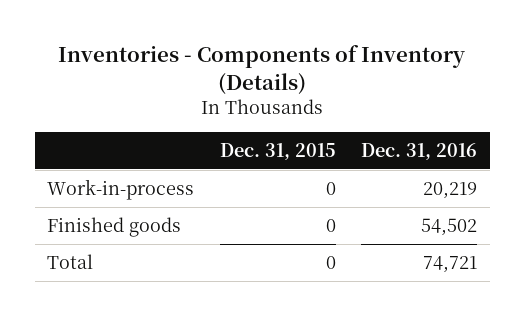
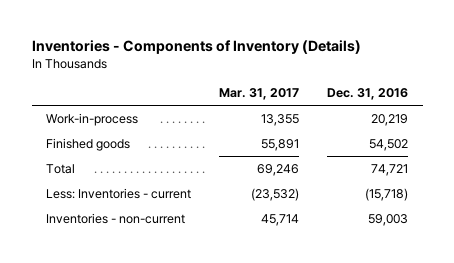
[219,142,336,160] Dec. 31, 2015 -> none
none -> [219,88,300,101] Mar. 31, 2017
none -> [45,187,191,199] Less: Inventories - current
none -> [45,212,185,224] Inventories - non-current

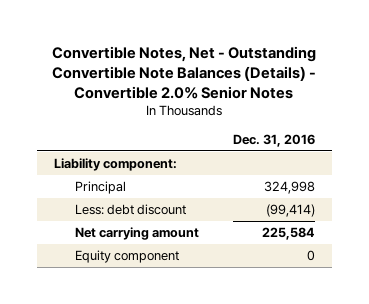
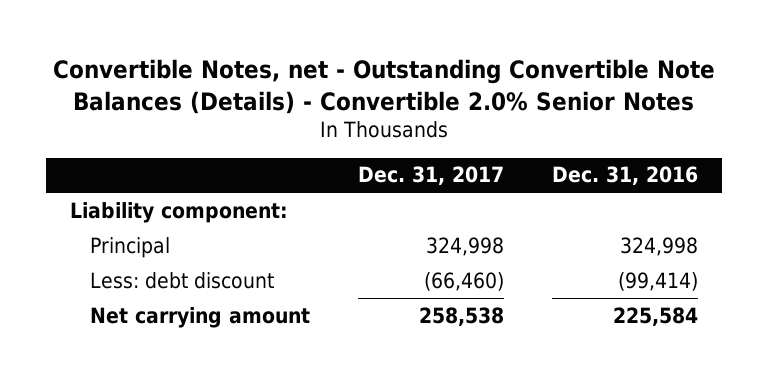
[52,45,317,99] Convertible Notes, Net - Outstanding Convertible Note Balances (Details) - Convertible 2.0% Senior Notes -> [52,58,715,114] Convertible Notes, net - Outstanding Convertible Note Balances (Details) - Convertible 2.0% Senior Notes
none -> [357,166,504,186] Dec. 31, 2017
[74,250,179,264] Equity component -> none

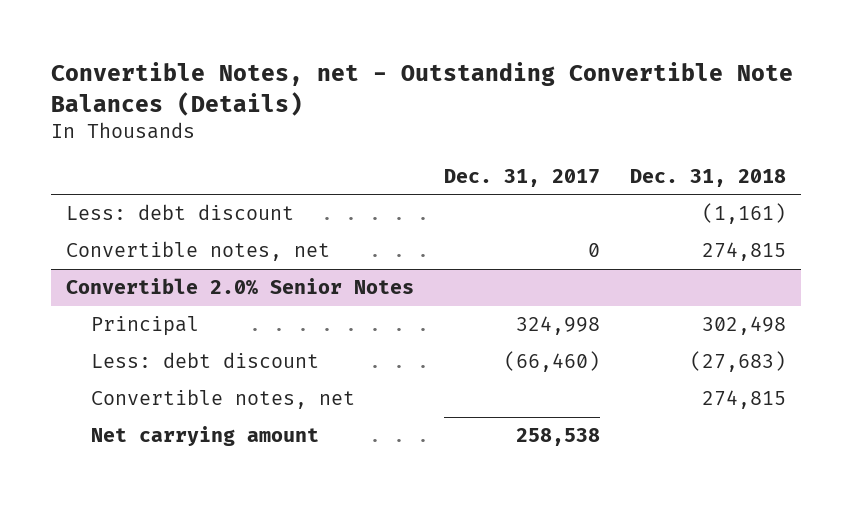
[52,58,715,114] Convertible Notes, net - Outstanding Convertible Note Balances (Details) - Convertible 2.0% Senior Notes -> [51,62,794,116] Convertible Notes, net - Outstanding Convertible Note Balances (Details)
[551,166,698,186] Dec. 31, 2016 -> none
none -> [629,168,786,187] Dec. 31, 2018
[70,201,289,223] Liability component: -> none
none -> [66,204,295,221] Less: debt discount
none -> [66,241,331,262] Convertible notes, net
none -> [66,278,415,296] Convertible 2.0% Senior Notes
none -> [91,389,356,410] Convertible notes, net

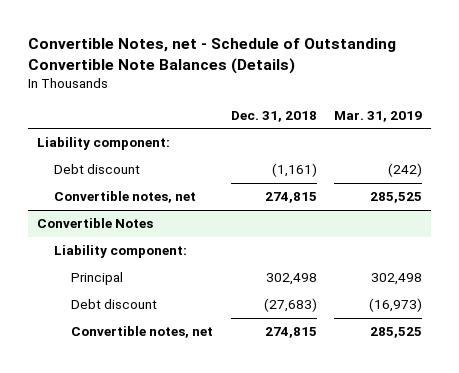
[51,62,794,116] Convertible Notes, net - Outstanding Convertible Note Balances (Details) -> [27,37,396,74] Convertible Notes, net - Schedule of Outstanding Convertible Note Balances (Details)
[443,168,600,187] Dec. 31, 2017 -> none
none -> [334,110,423,122] Mar. 31, 2019
none -> [36,137,170,151] Liability component:
[66,204,295,221] Less: debt discount -> [53,164,140,175] Debt discount
[66,278,415,296] Convertible 2.0% Senior Notes -> [36,218,153,229] Convertible Notes
none -> [53,245,187,259] Liability component:
[91,352,320,369] Less: debt discount -> [70,299,157,310] Debt discount
[91,426,320,447] Net carrying amount -> none

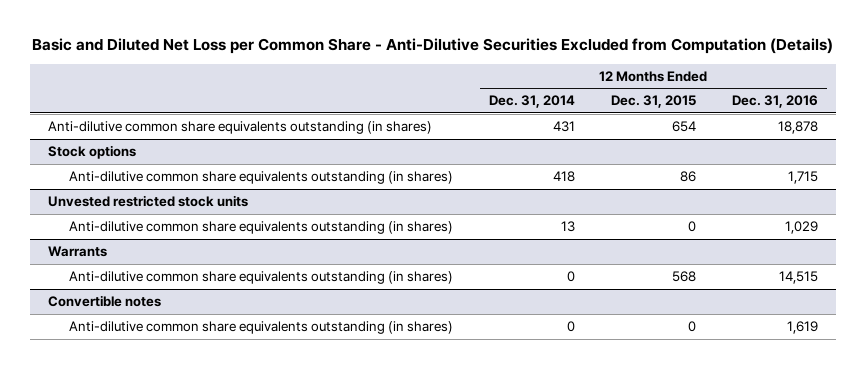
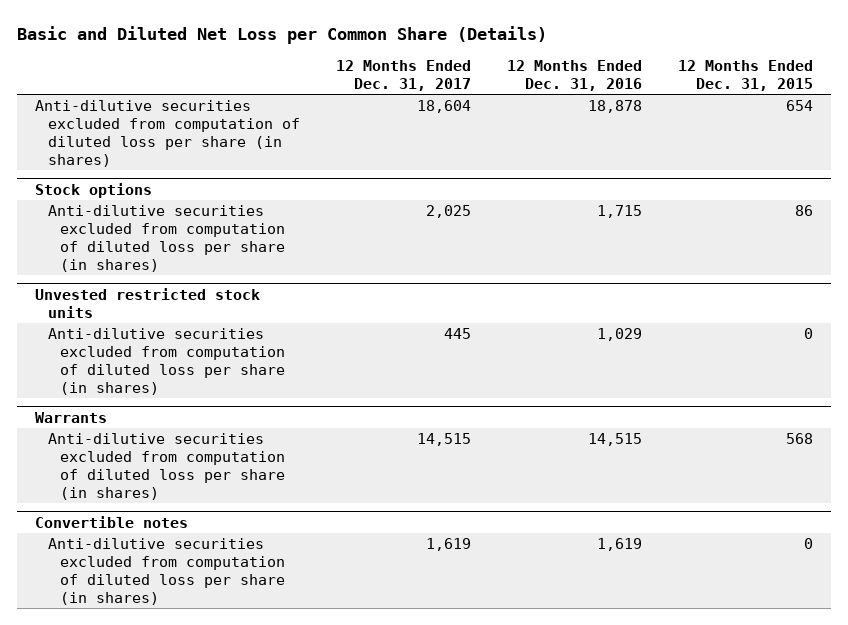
[31,38,833,55] Basic and Diluted Net Loss per Common Share - Anti-Dilutive Securities Excluded from Computation (Details) -> [17,26,548,45] Basic and Diluted Net Loss per Common Share (Details)
[488,95,575,109] Dec. 31, 2014 -> none
none -> [335,60,471,92] 12 Months Ended Dec. 31, 2017
[47,121,432,135] Anti-dilutive common share equivalents outstanding (in shares) -> [35,100,300,167] Anti-dilutive securities excluded from computation of diluted loss per share (in shares)
[68,171,453,185] Anti-dilutive common share equivalents outstanding (in shares) -> [47,205,285,272] Anti-dilutive securities excluded from computation of diluted loss per share (in shares)
[68,221,453,235] Anti-dilutive common share equivalents outstanding (in shares) -> [47,328,285,395] Anti-dilutive securities excluded from computation of diluted loss per share (in shares)
[68,271,453,285] Anti-dilutive common share equivalents outstanding (in shares) -> [47,433,285,500] Anti-dilutive securities excluded from computation of diluted loss per share (in shares)
[68,321,453,335] Anti-dilutive common share equivalents outstanding (in shares) -> [47,538,285,605] Anti-dilutive securities excluded from computation of diluted loss per share (in shares)

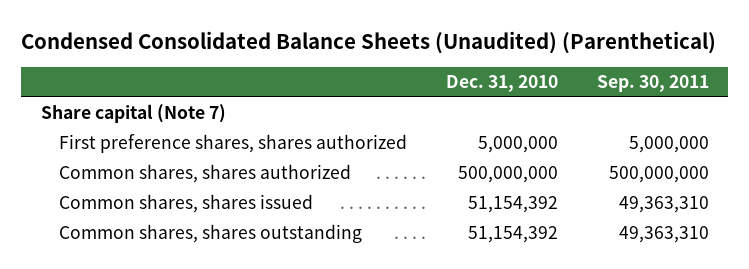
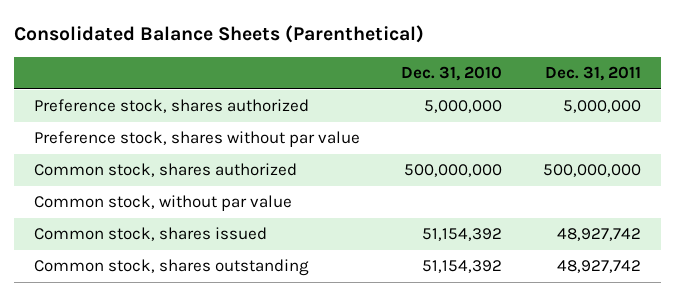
[21,30,717,54] Condensed Consolidated Balance Sheets (Unaudited) (Parenthetical) -> [14,25,425,44] Consolidated Balance Sheets (Parenthetical)
[596,75,709,93] Sep. 30, 2011 -> none
none -> [544,66,641,82] Dec. 31, 2011
[40,104,226,124] Share capital (Note 7) -> none
[58,134,407,154] First preference shares, shares authorized -> [34,99,310,114] Preference stock, shares authorized
none -> [34,131,361,148] Preference stock, shares without par value
[58,164,351,184] Common shares, shares authorized -> [34,163,298,178] Common stock, shares authorized
none -> [34,195,293,212] Common stock, without par value
[58,194,313,214] Common shares, shares issued -> [34,227,268,242] Common stock, shares issued
[58,224,362,244] Common shares, shares outstanding -> [34,259,310,277] Common stock, shares outstanding

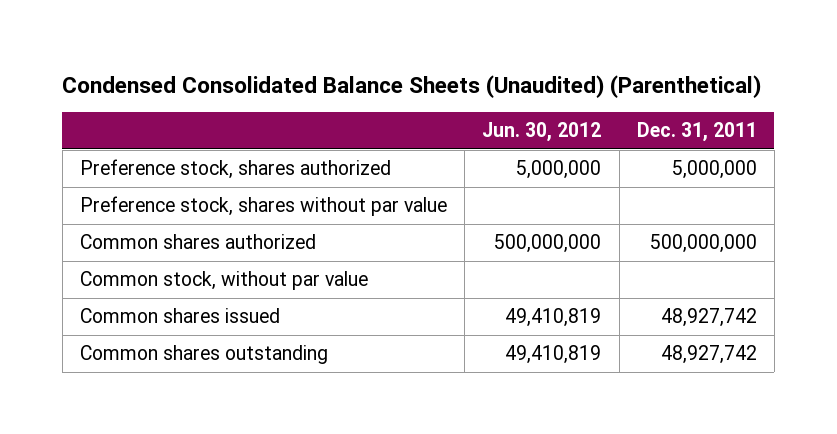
[14,25,425,44] Consolidated Balance Sheets (Parenthetical) -> [62,74,762,98] Condensed Consolidated Balance Sheets (Unaudited) (Parenthetical)
[401,66,503,82] Dec. 31, 2010 -> none
none -> [482,122,602,143] Jun. 30, 2012
[34,163,298,178] Common stock, shares authorized -> [79,234,316,250] Common shares authorized
[34,227,268,242] Common stock, shares issued -> [79,308,280,324] Common shares issued
[34,259,310,277] Common stock, shares outstanding -> [79,345,328,365] Common shares outstanding

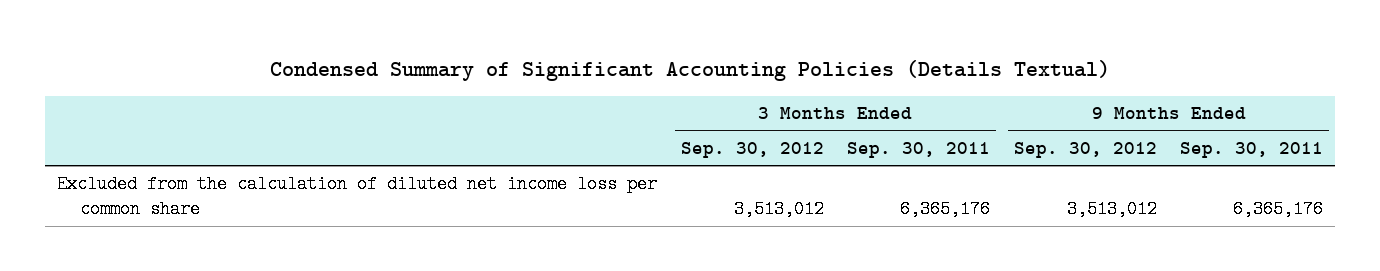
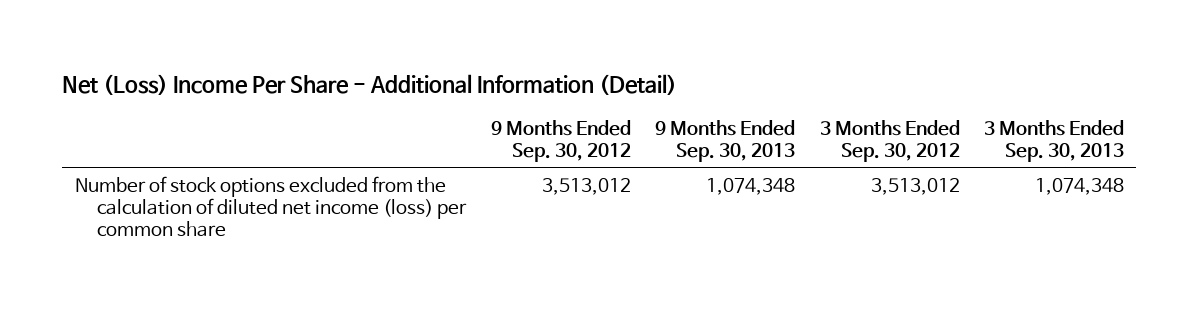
[270,59,1111,81] Condensed Summary of Significant Accounting Policies (Details Textual) -> [62,73,678,95] Net (Loss) Income Per Share - Additional Information (Detail)
[847,141,991,158] Sep. 30, 2011 -> none
[1180,141,1324,158] Sep. 30, 2011 -> none
none -> [655,119,796,162] 9 Months Ended Sep. 30, 2013
none -> [984,119,1125,162] 3 Months Ended Sep. 30, 2013
[56,175,657,219] Excluded from the calculation of diluted net income loss per common share -> [74,175,468,238] Number of stock options excluded from the calculation of diluted net income (loss) per common share

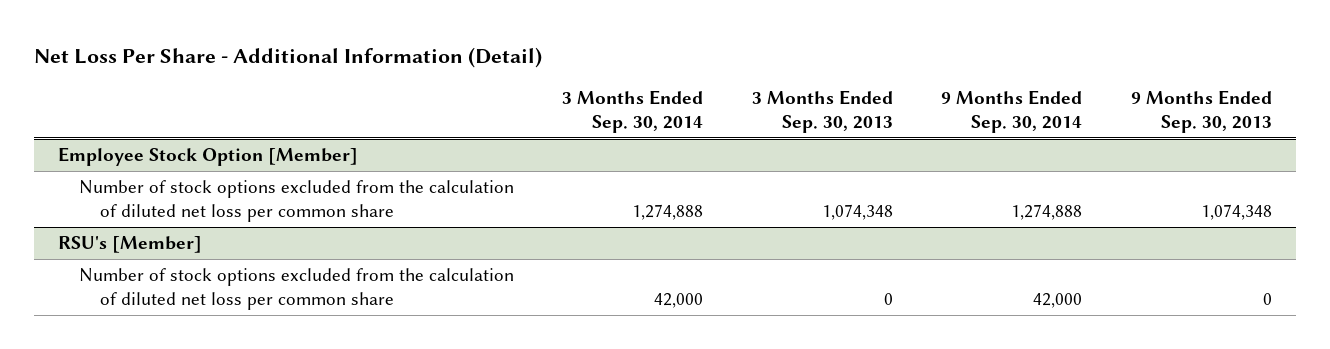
[62,73,678,95] Net (Loss) Income Per Share - Additional Information (Detail) -> [33,46,542,68] Net Loss Per Share - Additional Information (Detail)
[490,119,631,162] 9 Months Ended Sep. 30, 2012 -> none
[819,119,960,162] 3 Months Ended Sep. 30, 2012 -> none
none -> [562,89,704,133] 3 Months Ended Sep. 30, 2014
none -> [941,89,1083,133] 9 Months Ended Sep. 30, 2014
none -> [57,146,358,166] Employee Stock Option [Member]
[74,175,468,238] Number of stock options excluded from the calculation of diluted net income (loss) per common share -> [78,179,514,223] Number of stock options excluded from the calculation of diluted net loss per common share
none -> [57,235,202,253] RSU's [Member]
none -> [78,267,514,311] Number of stock options excluded from the calculation of diluted net loss per common share

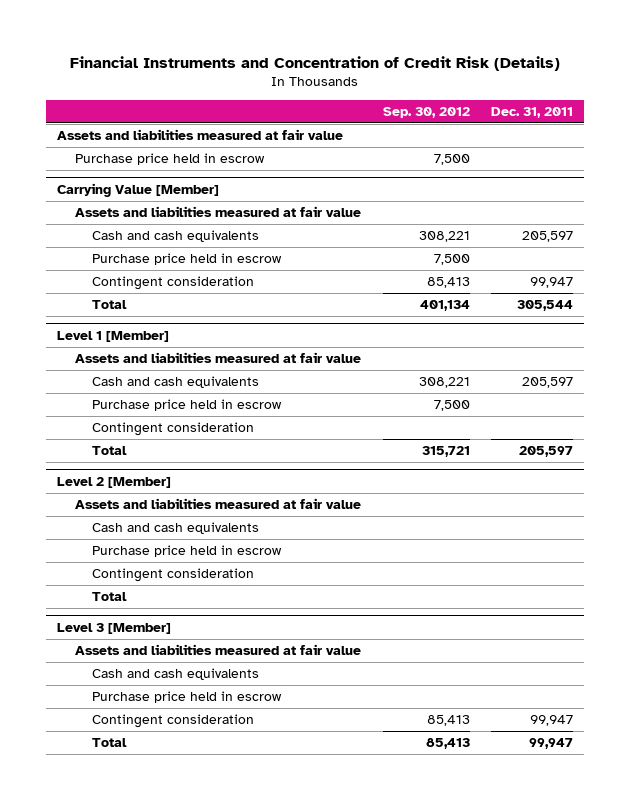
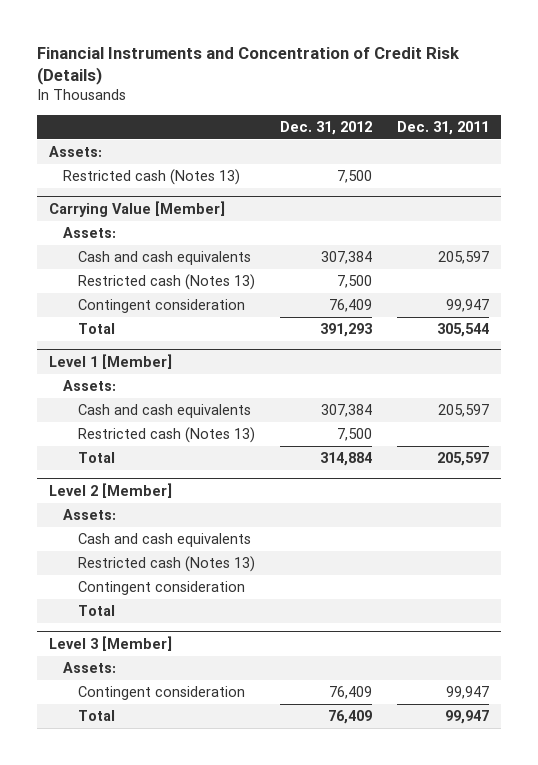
[382,106,470,118] Sep. 30, 2012 -> none
none -> [279,120,372,135] Dec. 31, 2012
[57,129,344,141] Assets and liabilities measured at fair value -> none
none -> [49,146,103,158] Assets:
[74,153,265,166] Purchase price held in escrow -> [63,169,241,186] Restricted cash (Notes 13)
[74,206,361,218] Assets and liabilities measured at fair value -> none
none -> [63,227,117,239] Assets:
[92,253,283,266] Purchase price held in escrow -> [77,274,255,291] Restricted cash (Notes 13)
[74,352,361,364] Assets and liabilities measured at fair value -> none
none -> [63,380,117,392] Assets:
[92,422,255,437] Contingent consideration -> none
[92,399,283,412] Purchase price held in escrow -> [77,427,255,444] Restricted cash (Notes 13)
[74,498,361,510] Assets and liabilities measured at fair value -> none
none -> [63,509,117,521] Assets:
[92,545,283,558] Purchase price held in escrow -> [77,556,255,573] Restricted cash (Notes 13)
[74,644,361,656] Assets and liabilities measured at fair value -> none
[92,668,260,681] Cash and cash equivalents -> none
[92,691,283,704] Purchase price held in escrow -> none
none -> [63,662,117,674] Assets:

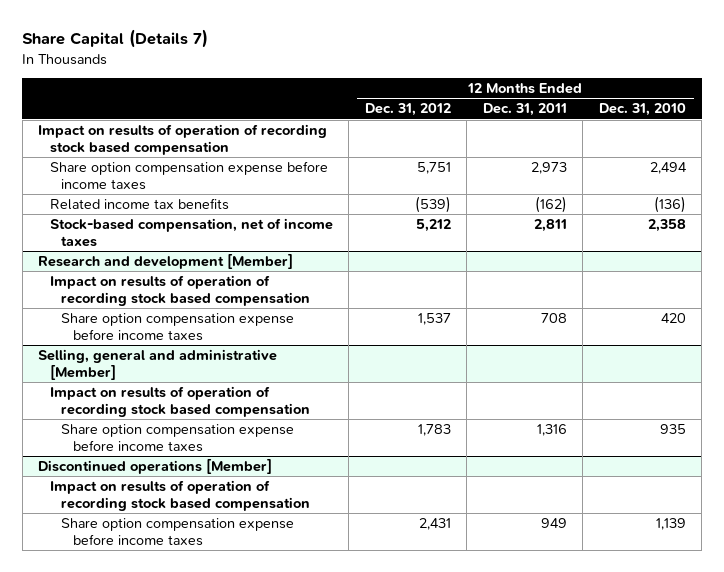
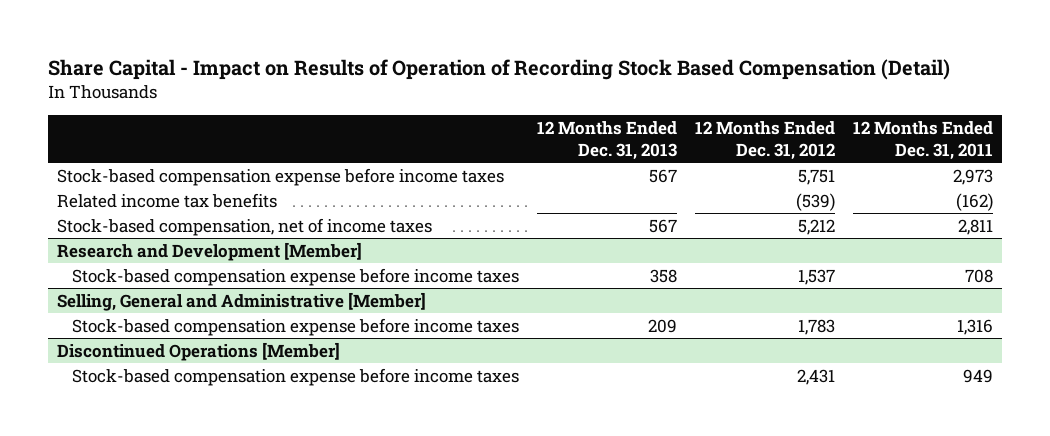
[22,29,209,49] Share Capital (Details 7) -> [48,58,951,80] Share Capital - Impact on Results of Operation of Recording Stock Based Compensation (Detail)
[598,103,686,117] Dec. 31, 2010 -> none
none -> [536,121,677,160] 12 Months Ended Dec. 31, 2013
[38,124,328,155] Impact on results of operation of recording stock based compensation -> none
[49,161,328,190] Share option compensation expense before income taxes -> [57,167,505,186] Stock-based compensation expense before income taxes
[49,275,311,306] Impact on results of operation of recording stock based compensation -> none
[49,386,311,417] Impact on results of operation of recording stock based compensation -> none
[49,480,311,511] Impact on results of operation of recording stock based compensation -> none
[38,254,294,270] Research and development [Member] -> [57,241,363,261] Research and Development [Member]
[61,313,295,341] Share option compensation expense before income taxes -> [71,267,519,286] Stock-based compensation expense before income taxes
[38,349,278,380] Selling, general and administrative [Member] -> [57,291,427,311] Selling, General and Administrative [Member]
[61,424,295,452] Share option compensation expense before income taxes -> [71,317,519,336] Stock-based compensation expense before income taxes
[38,459,273,475] Discontinued operations [Member] -> [57,341,341,361] Discontinued Operations [Member]
[61,518,295,546] Share option compensation expense before income taxes -> [71,367,519,386] Stock-based compensation expense before income taxes

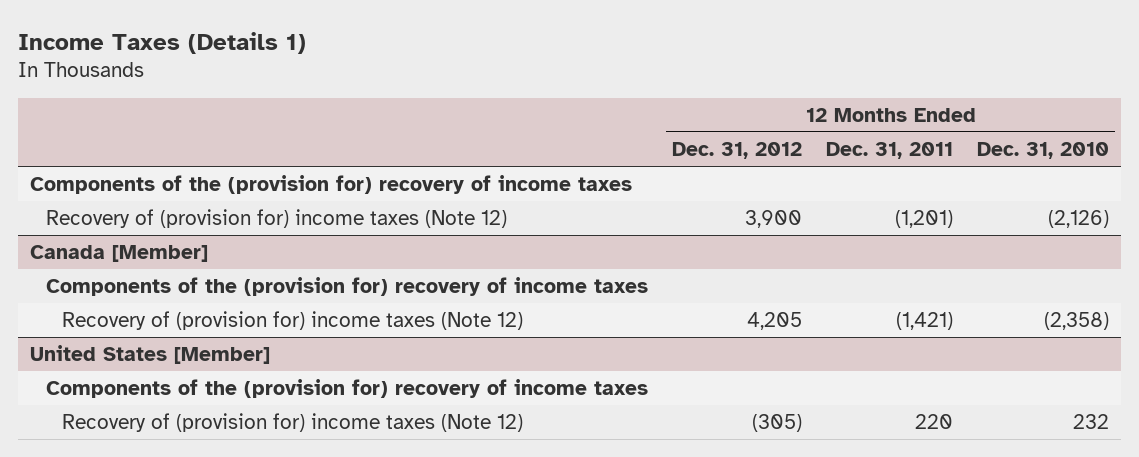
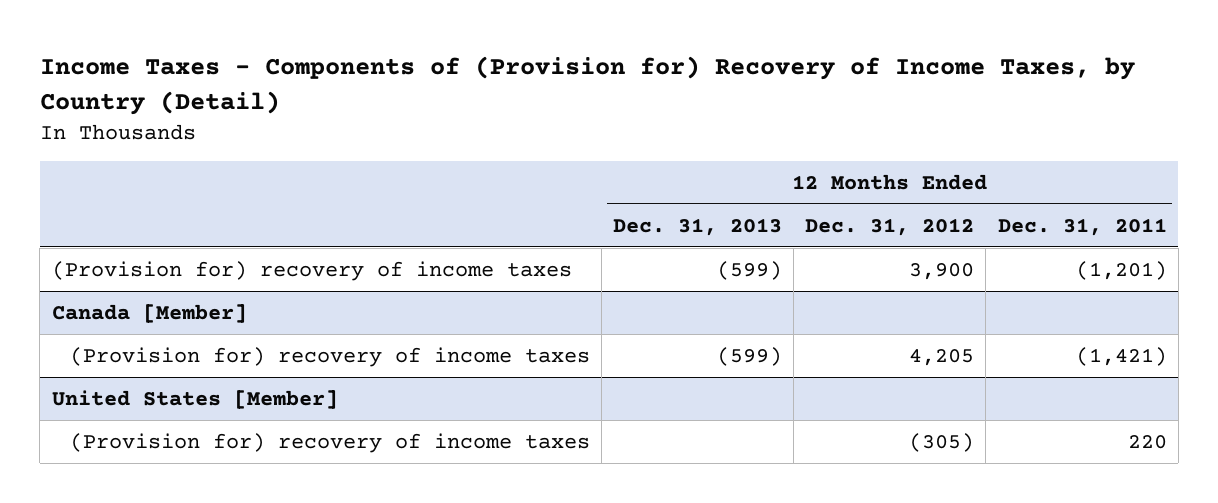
[17,31,306,54] Income Taxes (Details 1) -> [39,56,1135,115] Income Taxes - Components of (Provision for) Recovery of Income Taxes, by Country (Detail)
[977,141,1110,159] Dec. 31, 2010 -> none
none -> [612,217,782,236] Dec. 31, 2013
[29,175,632,195] Components of the (provision for) recovery of income taxes -> none
[46,209,508,229] Recovery of (provision for) income taxes (Note 12) -> [51,260,572,281] (Provision for) recovery of income taxes
[46,277,649,297] Components of the (provision for) recovery of income taxes -> none
[62,311,524,331] Recovery of (provision for) income taxes (Note 12) -> [69,346,590,367] (Provision for) recovery of income taxes
[46,379,649,399] Components of the (provision for) recovery of income taxes -> none
[62,413,524,433] Recovery of (provision for) income taxes (Note 12) -> [69,432,590,453] (Provision for) recovery of income taxes

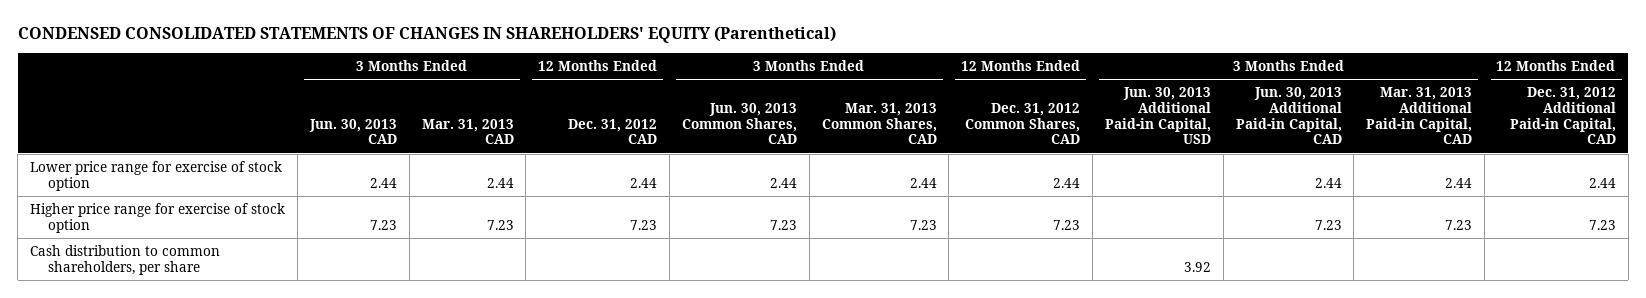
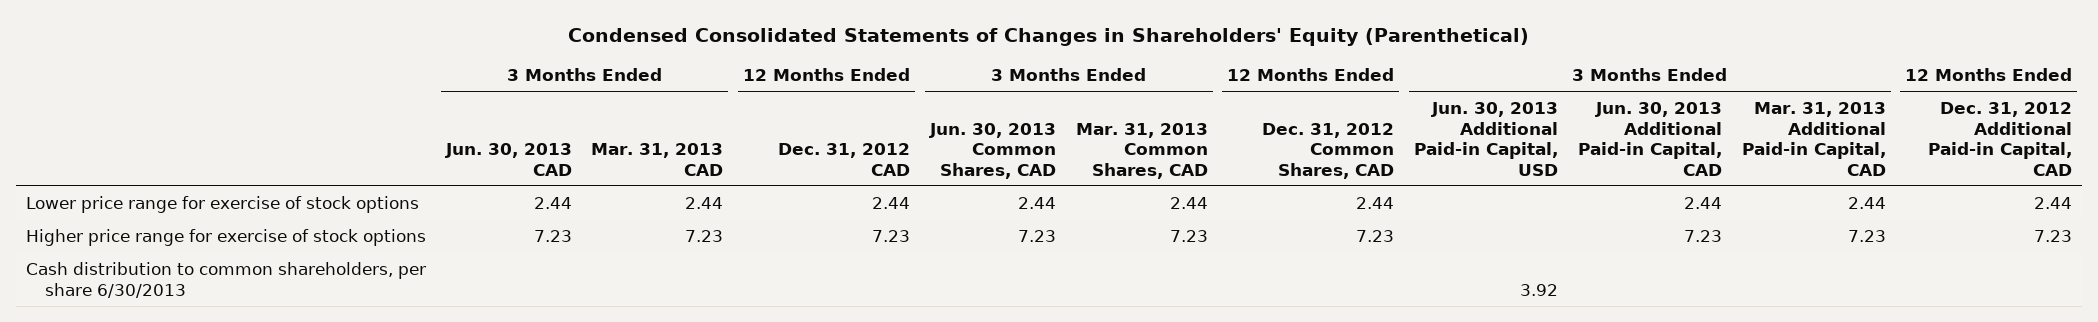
[17,26,836,44] CONDENSED CONSOLIDATED STATEMENTS OF CHANGES IN SHAREHOLDERS' EQUITY (Parenthetical) -> [568,28,1530,47] Condensed Consolidated Statements of Changes in Shareholders' Equity (Parenthetical)
[30,160,283,191] Lower price range for exercise of stock option -> [26,196,420,214] Lower price range for exercise of stock options
[30,202,286,233] Higher price range for exercise of stock option -> [26,229,427,247] Higher price range for exercise of stock options
[30,244,221,275] Cash distribution to common shareholders, per share -> [26,262,427,299] Cash distribution to common shareholders, per share 6/30/2013

